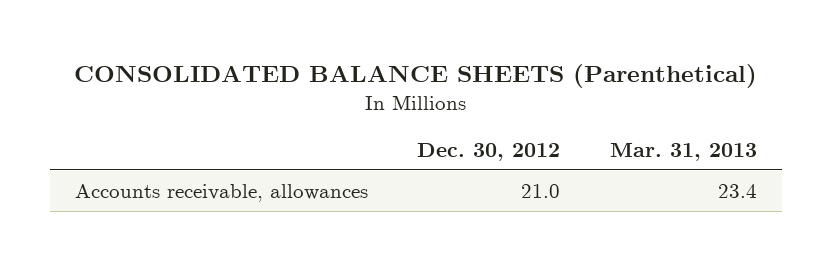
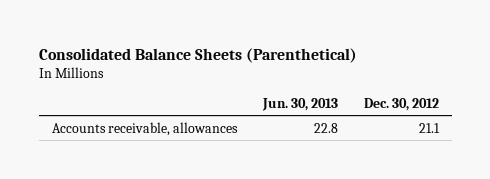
[73,63,757,88] CONSOLIDATED BALANCE SHEETS (Parenthetical) -> [38,47,357,63] Consolidated Balance Sheets (Parenthetical)
[610,143,758,162] Mar. 31, 2013 -> none
none -> [261,97,338,111] Jun. 30, 2013
[521,183,561,198] 21.0 -> [418,122,440,133] 21.1

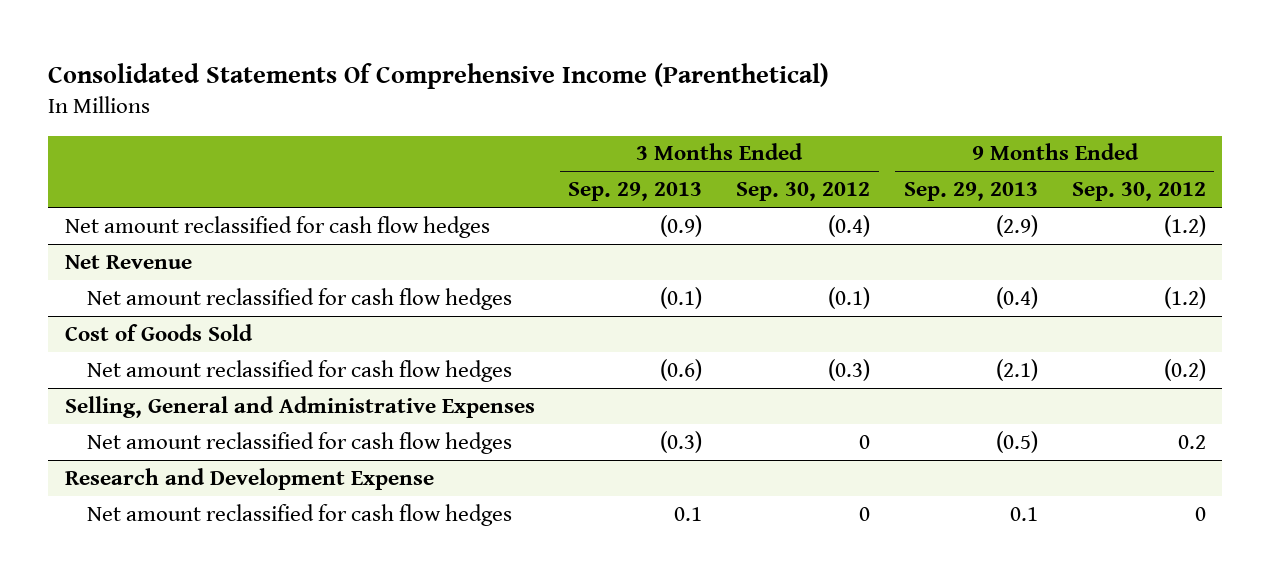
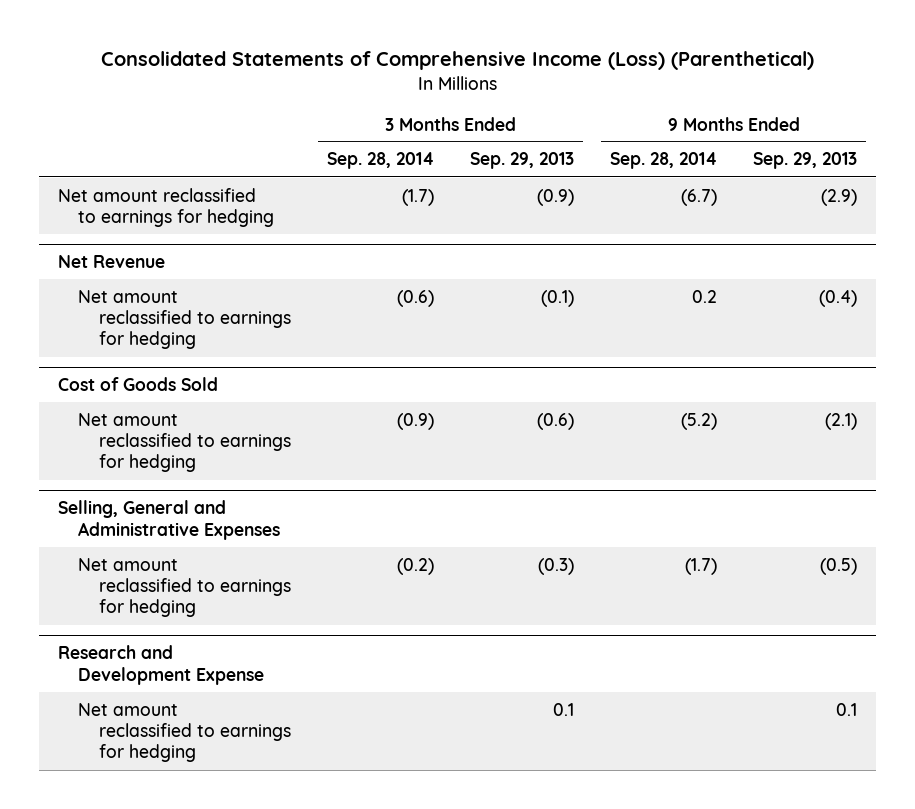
[47,62,829,89] Consolidated Statements Of Comprehensive Income (Parenthetical) -> [100,51,814,71] Consolidated Statements of Comprehensive Income (Loss) (Parenthetical)
[736,182,871,202] Sep. 30, 2012 -> none
[1071,182,1206,202] Sep. 30, 2012 -> none
none -> [327,152,435,170] Sep. 28, 2014
none -> [610,152,718,170] Sep. 28, 2014
[64,215,490,238] Net amount reclassified for cash flow hedges -> [57,187,275,227] Net amount reclassified to earnings for hedging
[86,287,512,310] Net amount reclassified for cash flow hedges -> [78,289,292,350] Net amount reclassified to earnings for hedging
[86,359,512,382] Net amount reclassified for cash flow hedges -> [78,412,292,473] Net amount reclassified to earnings for hedging
[86,431,512,454] Net amount reclassified for cash flow hedges -> [78,557,292,618] Net amount reclassified to earnings for hedging
[86,503,512,526] Net amount reclassified for cash flow hedges -> [78,702,292,763] Net amount reclassified to earnings for hedging

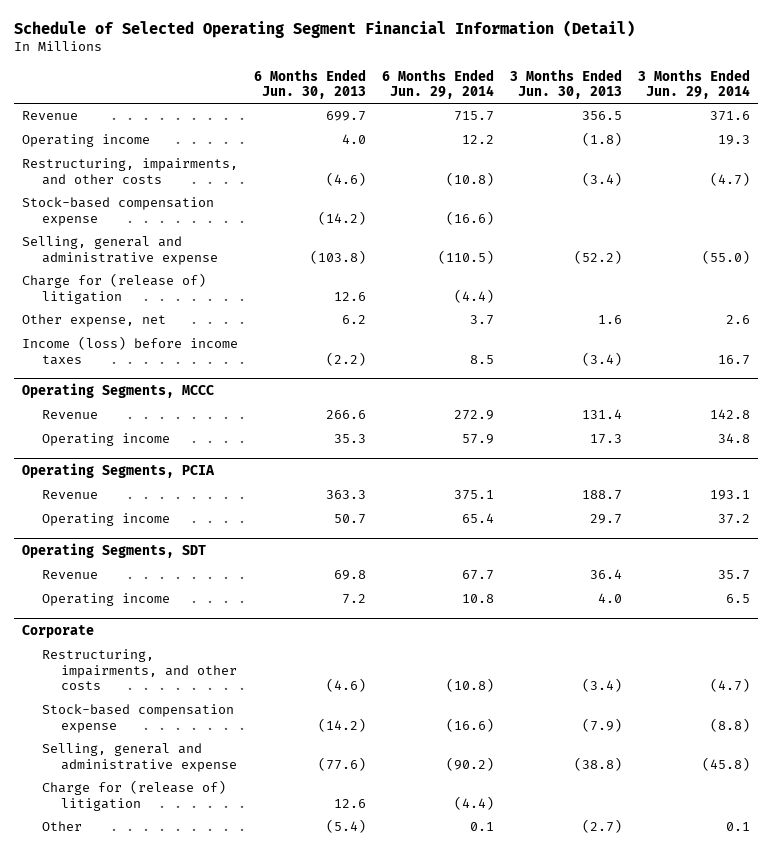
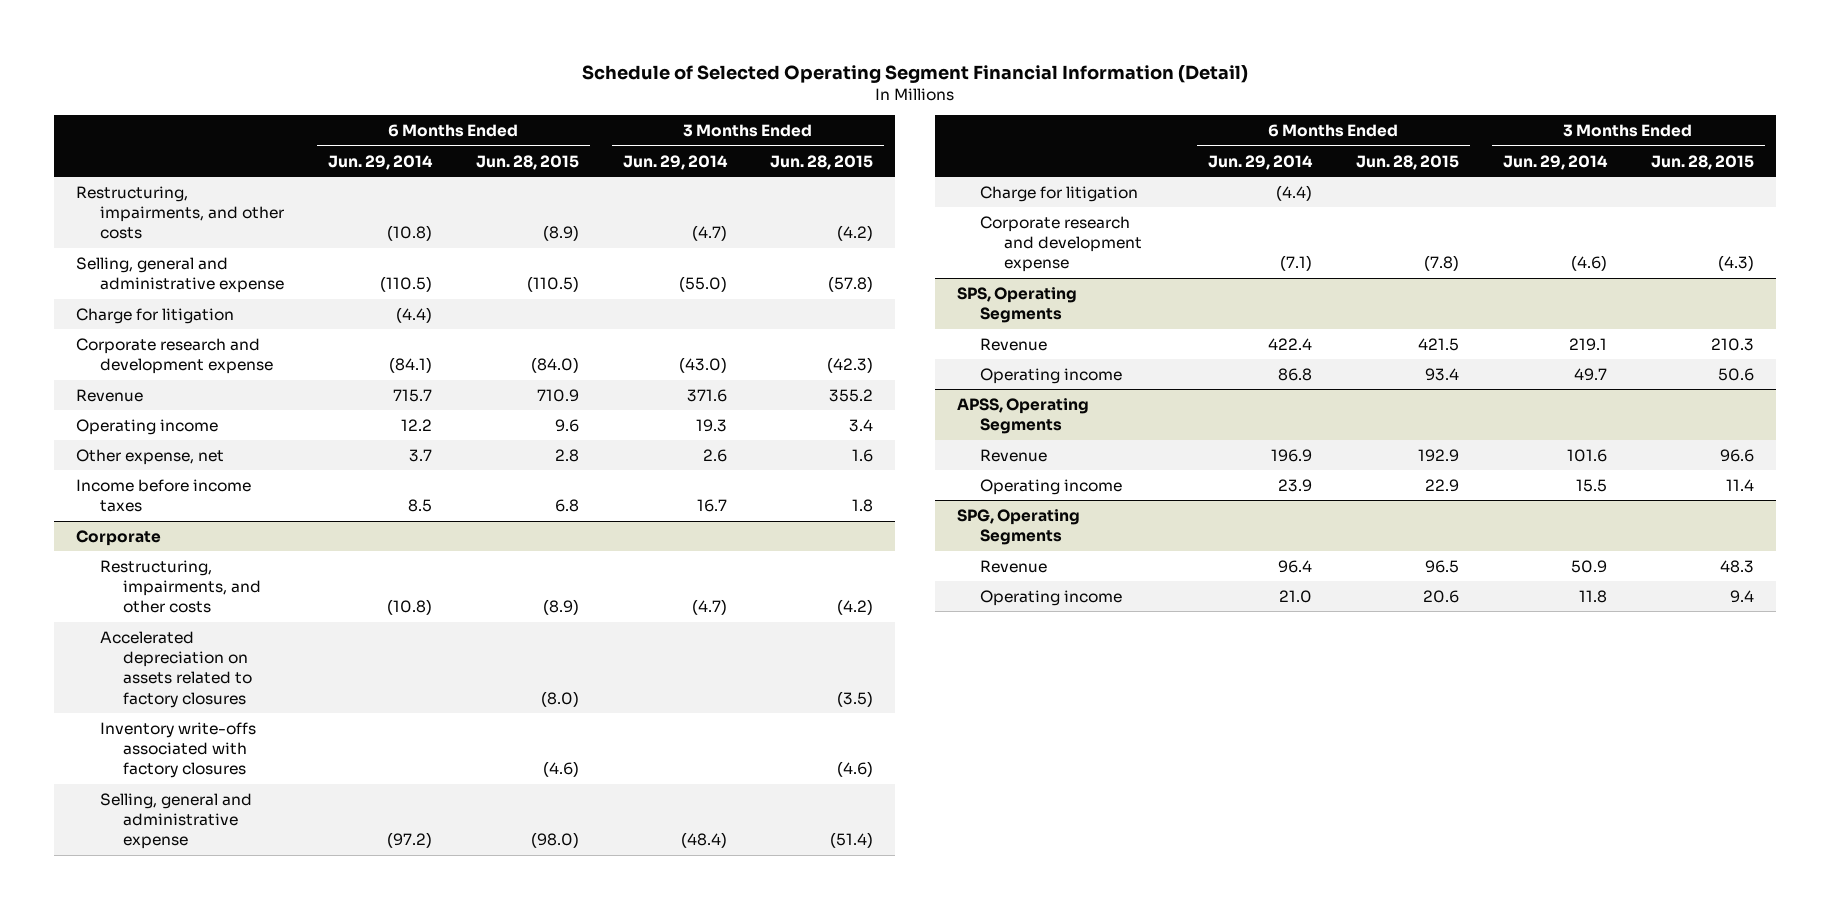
[253,68,366,100] 6 Months Ended Jun. 30, 2013 -> none
[509,68,622,100] 3 Months Ended Jun. 30, 2013 -> none
none -> [475,154,579,170] Jun. 28, 2015
none -> [770,154,874,170] Jun. 28, 2015
[21,197,214,226] Stock-based compensation expense -> none
[21,273,206,304] Charge for (release of) litigation -> [76,307,235,324] Charge for litigation
none -> [76,337,273,375] Corporate research and development expense
[21,111,78,121] Revenue -> [76,388,144,402] Revenue
[21,134,150,148] Operating income -> [76,418,219,435] Operating income
[21,383,214,399] Operating Segments, MCCC -> none
[41,410,98,420] Revenue -> none
[41,433,170,447] Operating income -> none
[21,463,215,479] Operating Segments, PCIA -> none
[41,490,98,500] Revenue -> none
[41,513,170,527] Operating income -> none
[21,543,206,559] Operating Segments, SDT -> none
[41,570,98,580] Revenue -> none
[41,593,170,607] Operating income -> none
[21,336,238,365] Income (loss) before income taxes -> [76,478,252,513] Income before income taxes
[41,704,234,733] Stock-based compensation expense -> none
[41,821,82,832] Other -> none
none -> [99,630,253,708] Accelerated depreciation on assets related to factory closures
none -> [99,721,256,779] Inventory write-offs associated with factory closures
[445,756,494,771] (90.2) -> [386,832,432,849] (97.2)
[701,756,750,771] (45.8) -> [680,832,727,849] (48.4)
[41,780,226,811] Charge for (release of) litigation -> [980,185,1139,202] Charge for litigation
none -> [980,215,1142,273] Corporate research and development expense
none -> [956,286,1077,324] SPS, Operating Segments
none -> [980,337,1048,351] Revenue
none -> [980,367,1123,384] Operating income
none -> [956,397,1089,435] APSS, Operating Segments
none -> [980,448,1048,462] Revenue
none -> [980,478,1123,495] Operating income
none -> [956,508,1080,546] SPG, Operating Segments
none -> [980,559,1048,573] Revenue
none -> [980,589,1123,606] Operating income

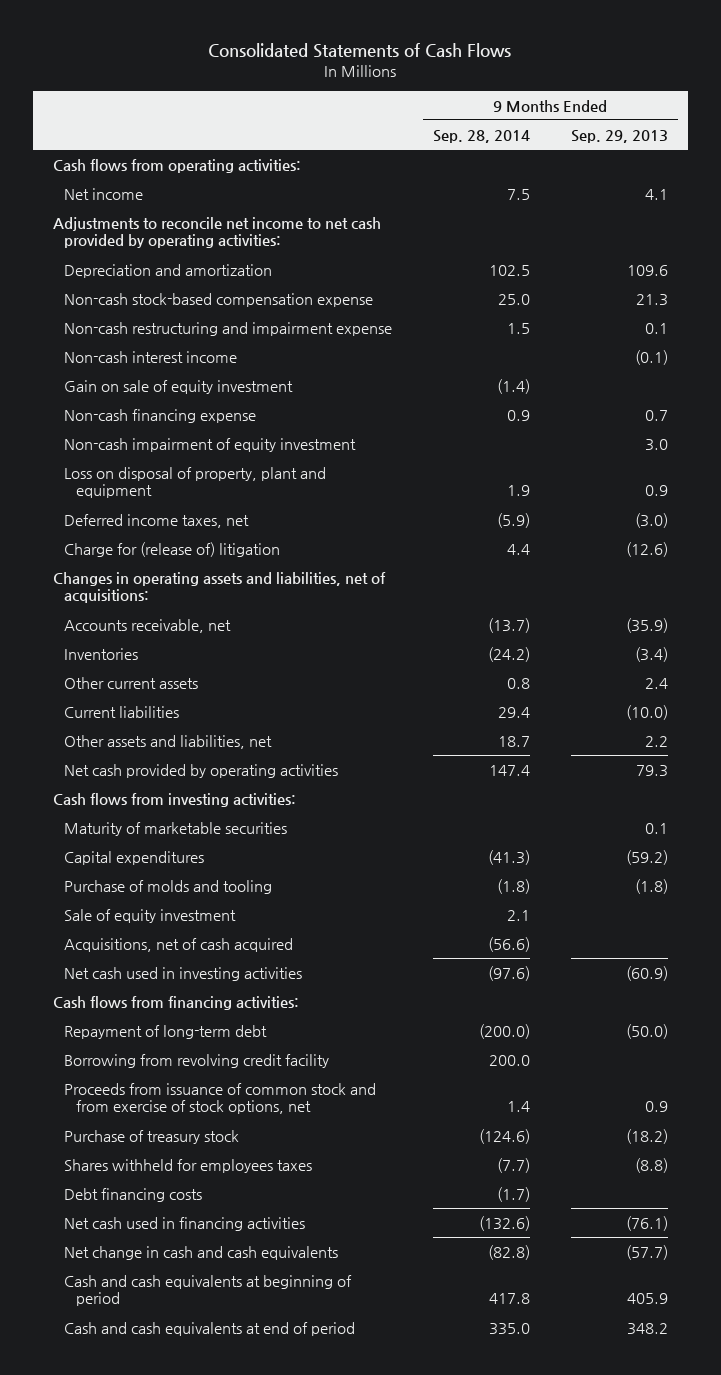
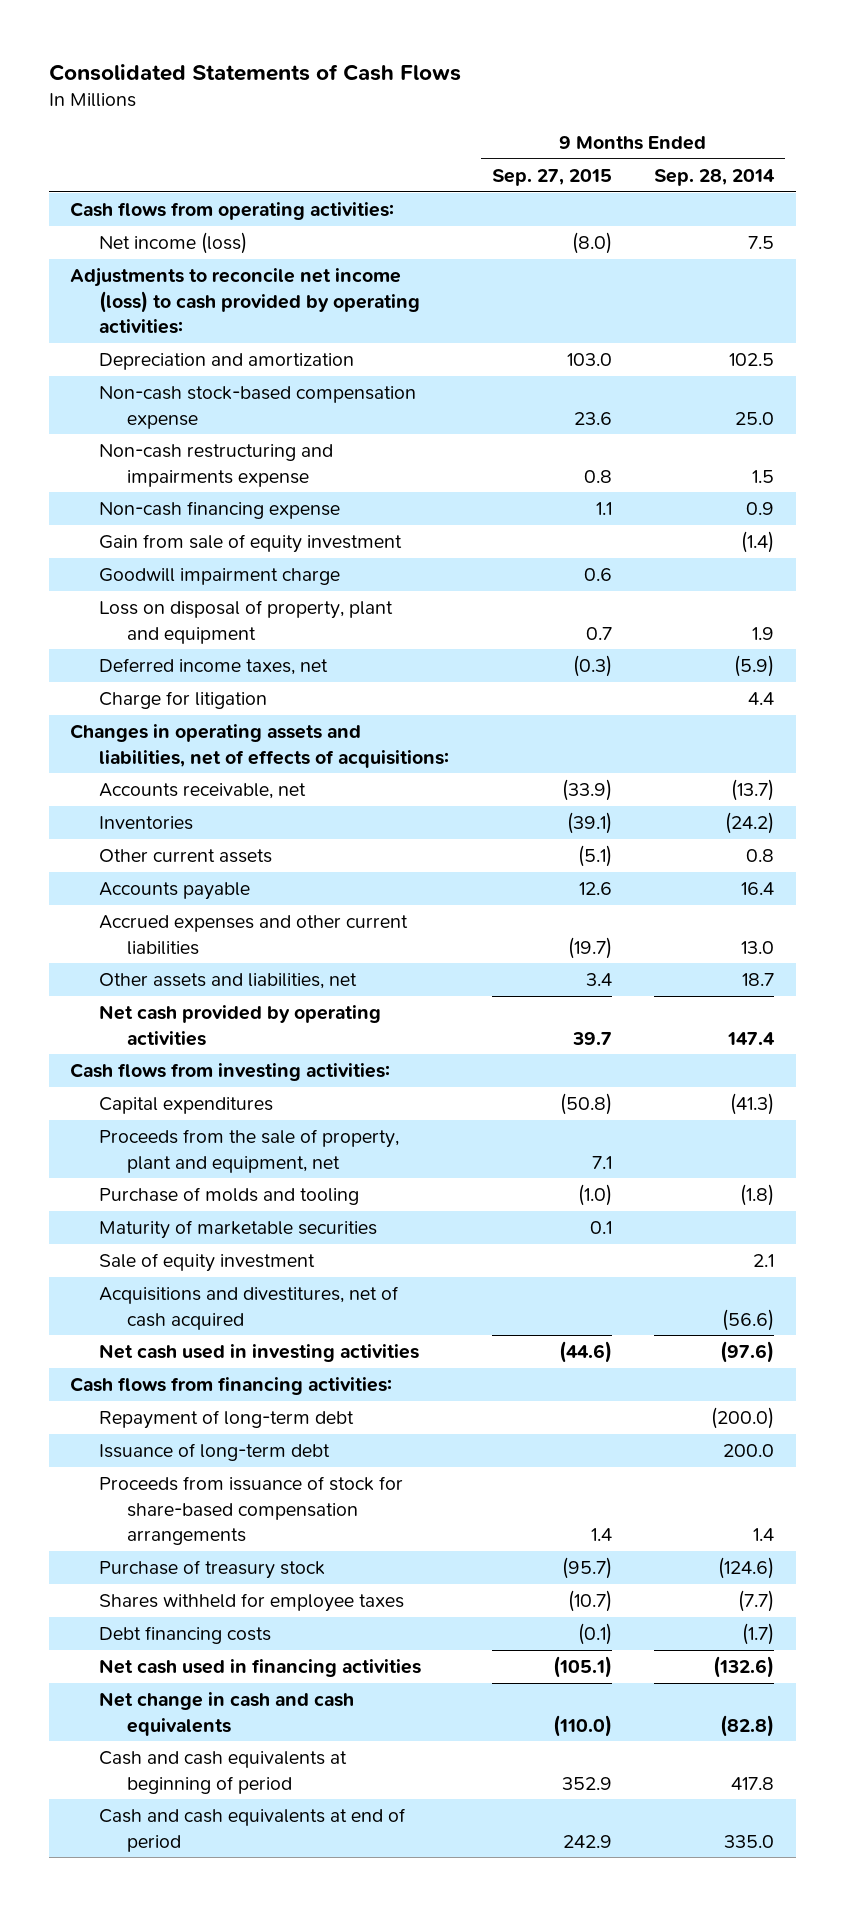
[570,129,668,143] Sep. 29, 2013 -> none
none -> [491,168,612,186] Sep. 27, 2015
[64,187,144,200] Net income -> [98,232,247,255] Net income (loss)
[53,216,382,249] Adjustments to reconcile net income to net cash provided by operating activities: -> [70,268,420,335] Adjustments to reconcile net income (loss) to cash provided by operating activities:
[64,350,238,363] Non-cash interest income -> none
[64,379,294,394] Gain on sale of equity investment -> none
[64,321,393,336] Non-cash restructuring and impairment expense -> [98,444,333,487] Non-cash restructuring and impairments expense
[64,437,357,452] Non-cash impairment of equity investment -> none
none -> [98,534,402,554] Gain from sale of equity investment
none -> [98,568,340,586] Goodwill impairment charge
[64,541,281,557] Charge for (release of) litigation -> [98,691,267,710] Charge for litigation
[53,571,387,604] Changes in operating assets and liabilities, net of acquisitions: -> [70,724,449,768] Changes in operating assets and liabilities, net of effects of acquisitions:
[64,705,180,718] Current liabilities -> none
none -> [98,882,250,901] Accounts payable
none -> [98,915,408,955] Accrued expenses and other current liabilities
none -> [98,1129,399,1173] Proceeds from the sale of property, plant and equipment, net
[64,821,288,836] Maturity of marketable securities -> [98,1220,377,1240] Maturity of marketable securities
[64,937,294,952] Acquisitions, net of cash acquired -> [98,1286,399,1330] Acquisitions and divestitures, net of cash acquired
[64,1053,330,1068] Borrowing from revolving credit facility -> none
none -> [98,1443,330,1462] Issuance of long-term debt
[64,1082,377,1115] Proceeds from issuance of common stock and from exercise of stock options, net -> [98,1476,403,1546] Proceeds from issuance of stock for share-based compensation arrangements
[64,1158,313,1173] Shares withheld for employees taxes -> [98,1593,404,1613] Shares withheld for employee taxes

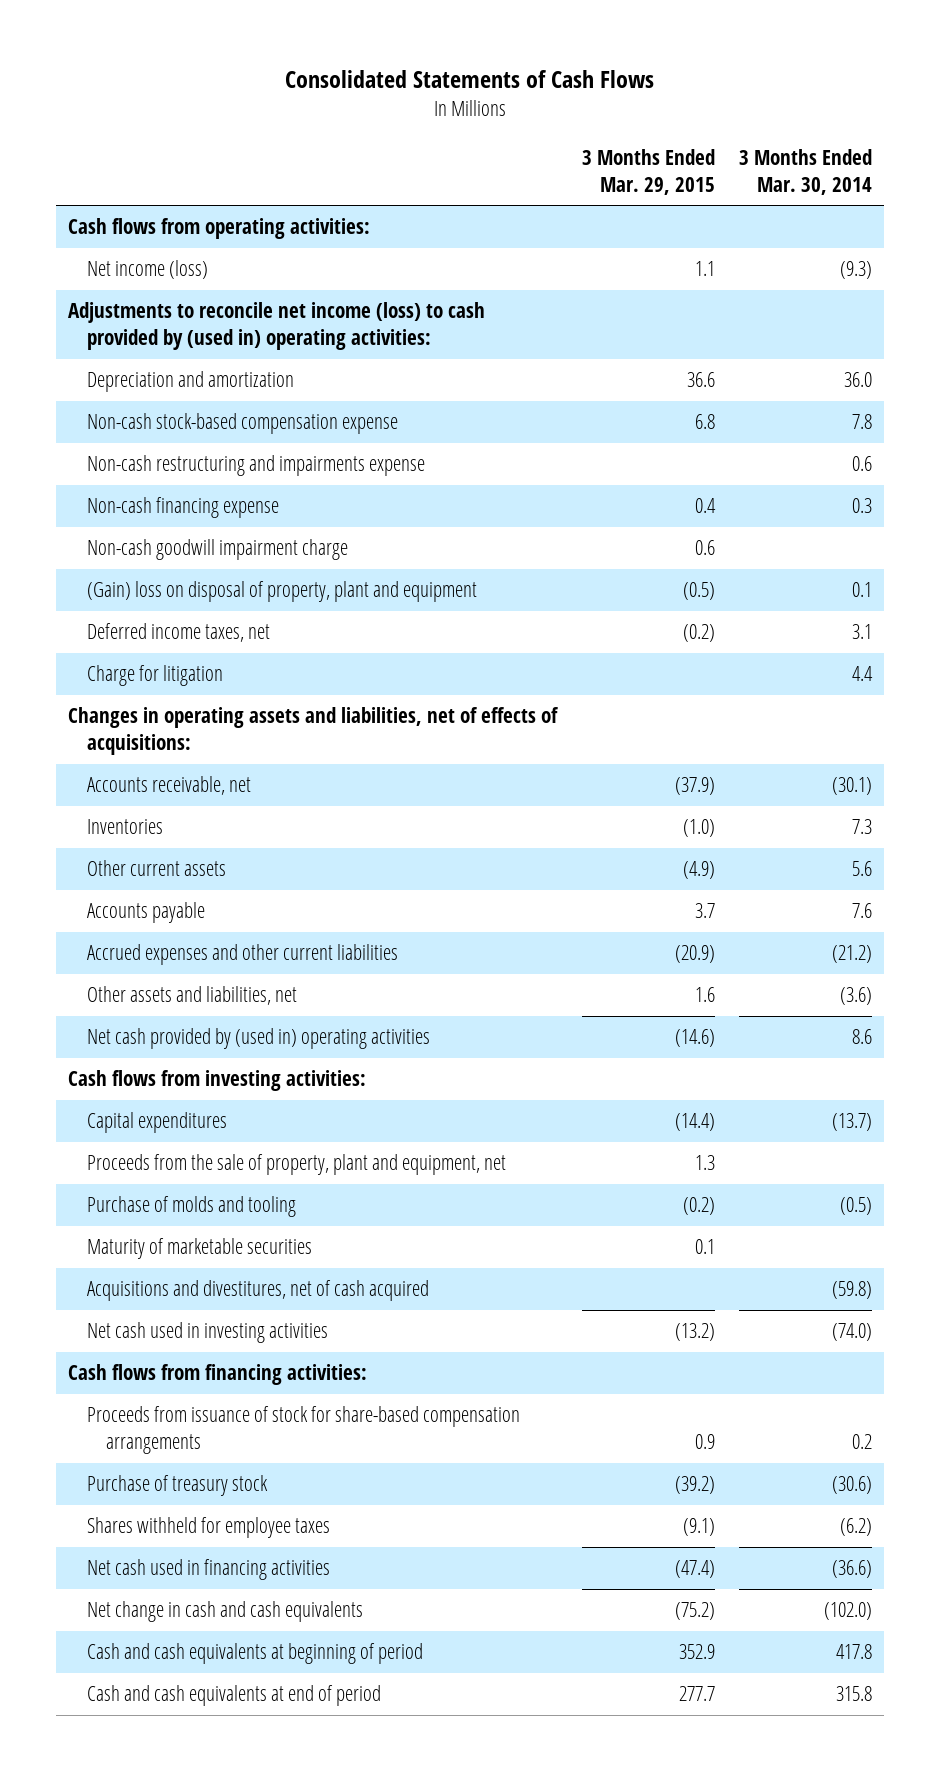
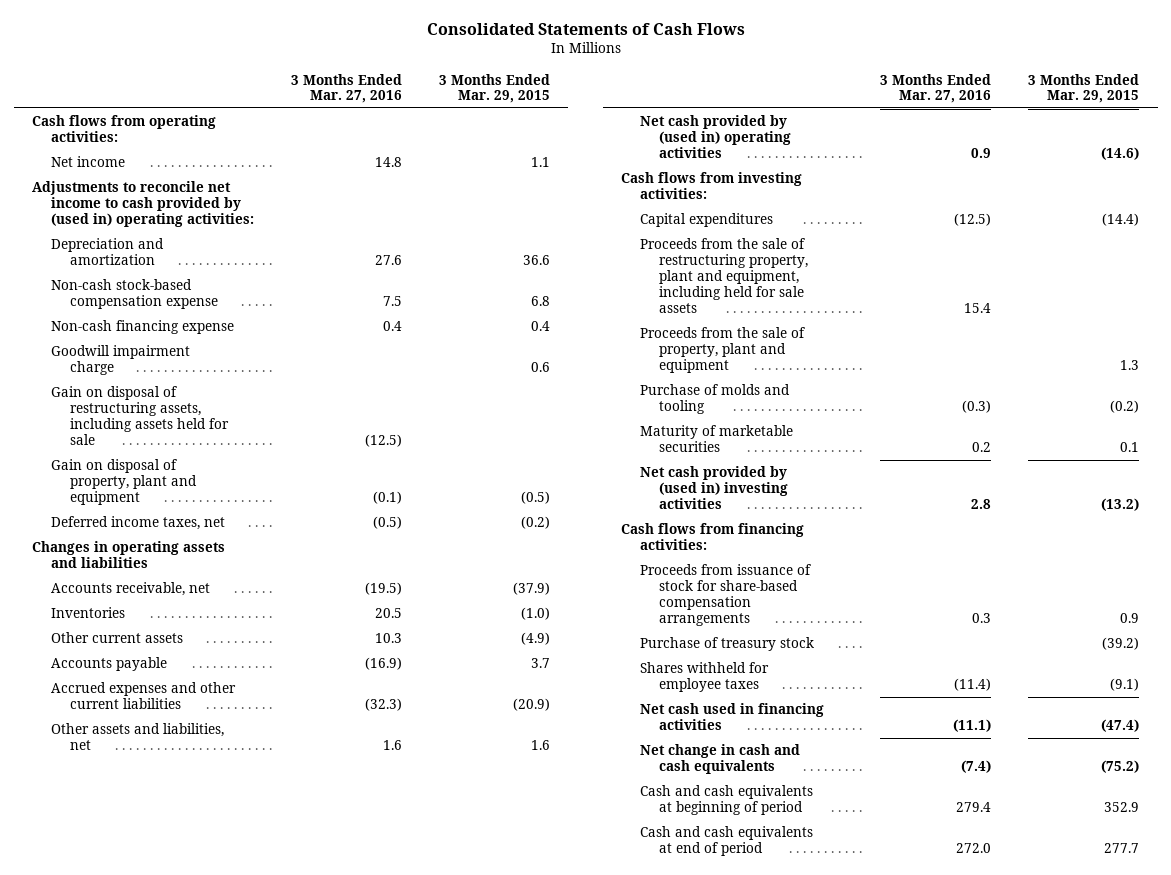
[738,148,872,195] 3 Months Ended Mar. 30, 2014 -> none
none -> [290,73,402,104] 3 Months Ended Mar. 27, 2016
[87,260,209,280] Net income (loss) -> [50,156,125,168] Net income
[68,302,486,351] Adjustments to reconcile net income (loss) to cash provided by (used in) operating activities: -> [32,181,254,228] Adjustments to reconcile net income to cash provided by (used in) operating activities:
[87,455,426,477] Non-cash restructuring and impairments expense -> none
[87,539,349,561] Non-cash goodwill impairment charge -> [50,345,190,376] Goodwill impairment charge
none -> [50,386,229,446] Gain on disposal of restructuring assets, including assets held for sale
[87,581,478,603] (Gain) loss on disposal of property, plant and equipment -> [50,459,197,506] Gain on disposal of property, plant and equipment
[87,665,224,687] Charge for litigation -> none
[68,707,560,756] Changes in operating assets and liabilities, net of effects of acquisitions: -> [32,541,226,569] Changes in operating assets and liabilities
none -> [640,238,808,314] Proceeds from the sale of restructuring property, plant and equipment, including held for sale assets
[87,1154,507,1176] Proceeds from the sale of property, plant and equipment, net -> [640,327,806,374] Proceeds from the sale of property, plant and equipment
[87,1280,430,1302] Acquisitions and divestitures, net of cash acquired -> none
[87,1322,329,1344] Net cash used in investing activities -> [640,466,788,510] Net cash provided by (used in) investing activities

